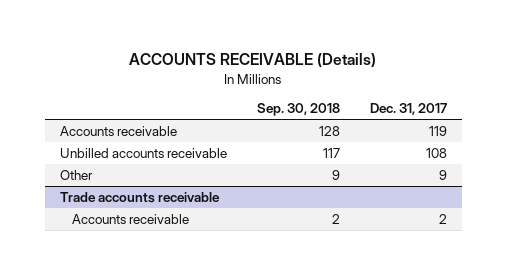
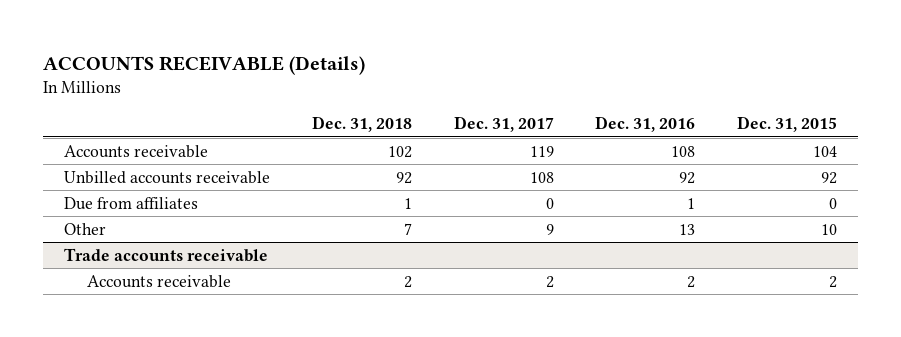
[256,103,340,117] Sep. 30, 2018 -> none
none -> [311,116,412,133] Dec. 31, 2018
none -> [595,116,696,133] Dec. 31, 2016
none -> [737,116,838,133] Dec. 31, 2015
none -> [64,196,199,210] Due from affiliates

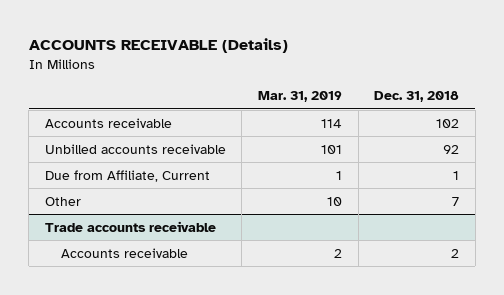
[453,116,554,133] Dec. 31, 2017 -> none
[595,116,696,133] Dec. 31, 2016 -> none
[737,116,838,133] Dec. 31, 2015 -> none
none -> [257,91,342,103] Mar. 31, 2019
[64,196,199,210] Due from affiliates -> [44,169,210,182] Due from Affiliate, Current

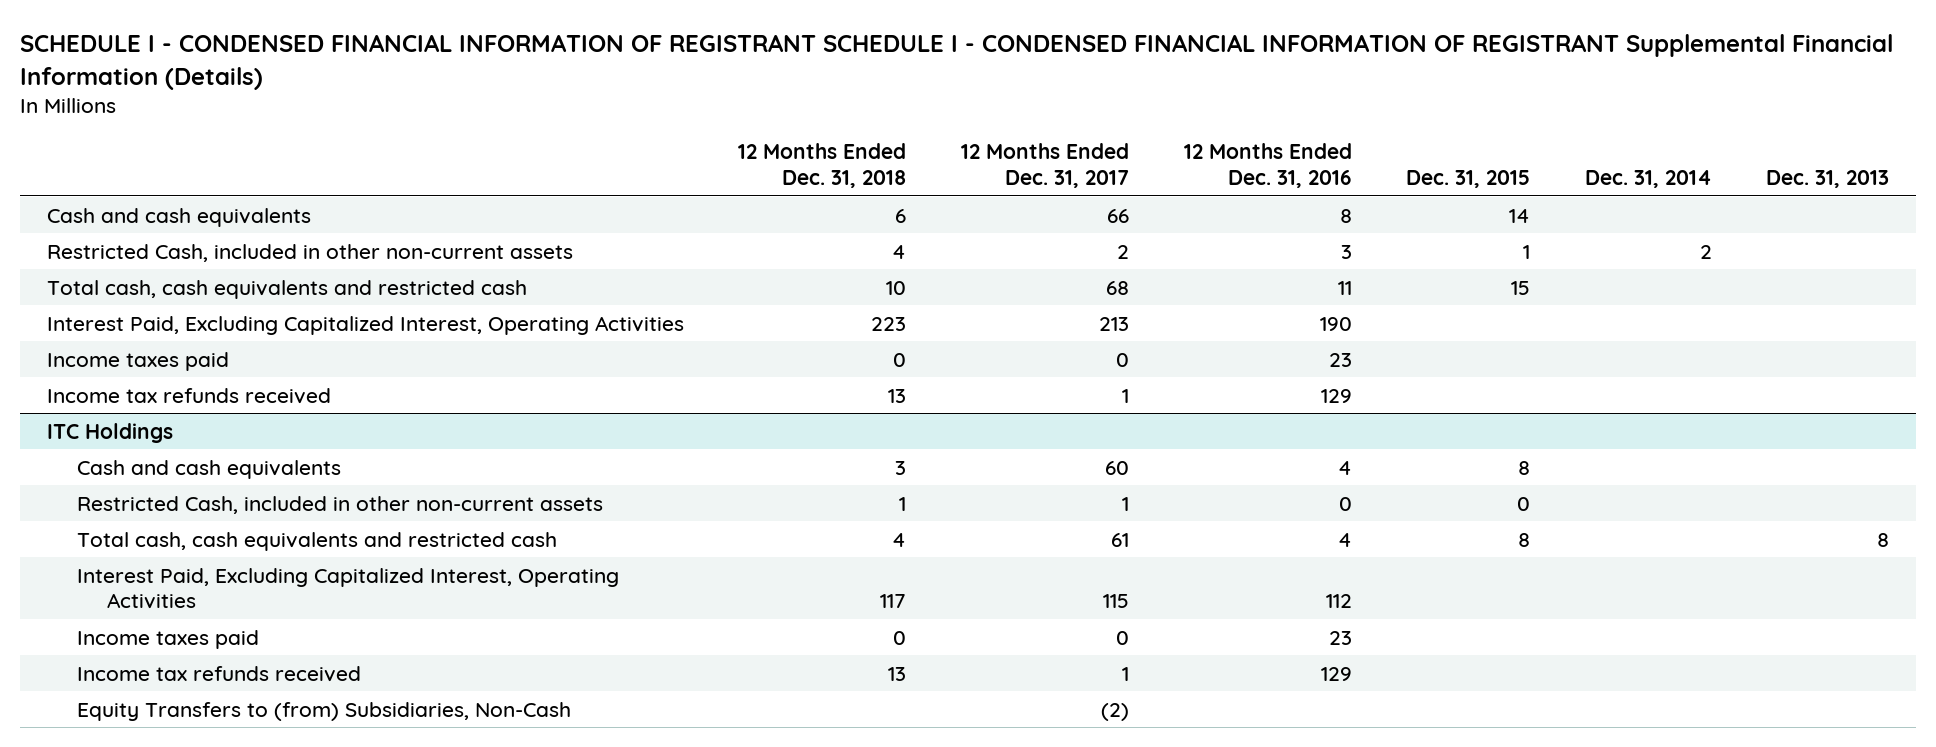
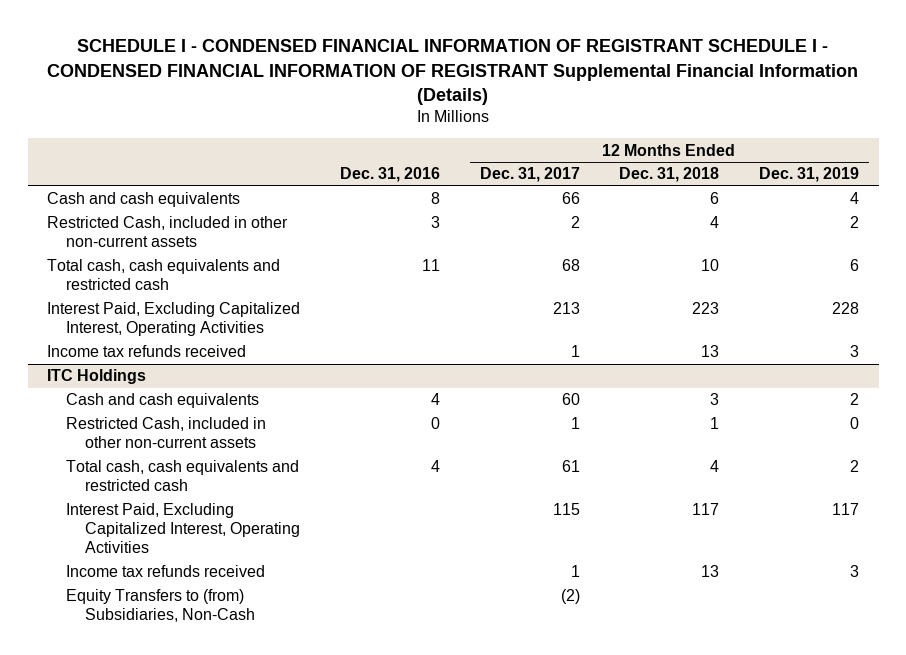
[1183,143,1352,188] 12 Months Ended Dec. 31, 2016 -> none
[1406,169,1531,188] Dec. 31, 2015 -> none
[1584,169,1712,188] Dec. 31, 2014 -> none
[1766,169,1890,188] Dec. 31, 2013 -> none
none -> [339,167,440,183] Dec. 31, 2016
none -> [758,167,859,183] Dec. 31, 2019
[46,351,229,371] Income taxes paid -> none
[76,629,259,649] Income taxes paid -> none

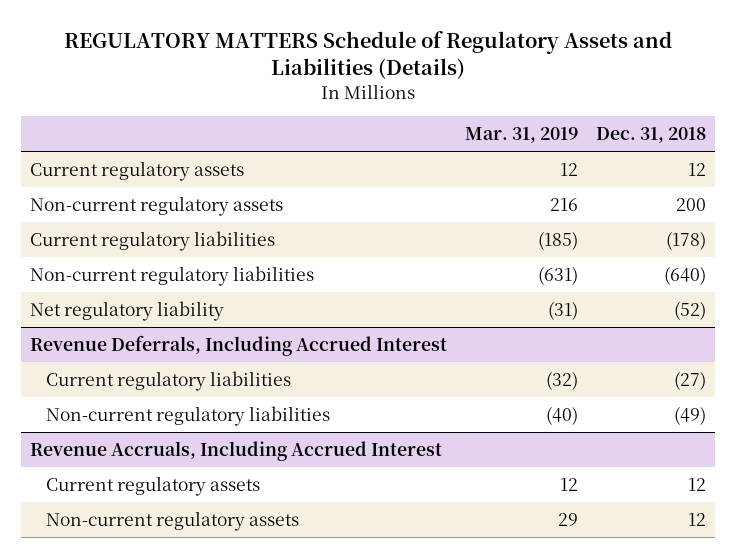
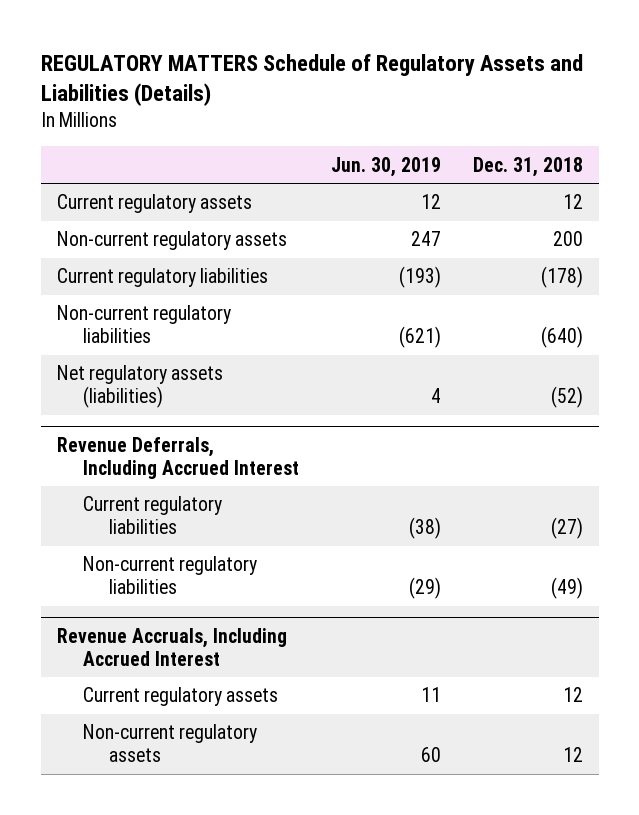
[465,126,579,143] Mar. 31, 2019 -> none
none -> [330,156,441,177] Jun. 30, 2019
[30,300,225,321] Net regulatory liability -> [56,365,223,409] Net regulatory assets (liabilities)

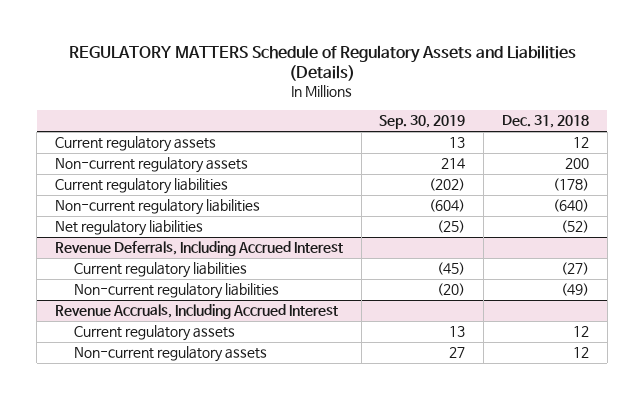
[330,156,441,177] Jun. 30, 2019 -> none
none -> [379,115,466,130] Sep. 30, 2019
[56,365,223,409] Net regulatory assets (liabilities) -> [54,220,203,237] Net regulatory liabilities

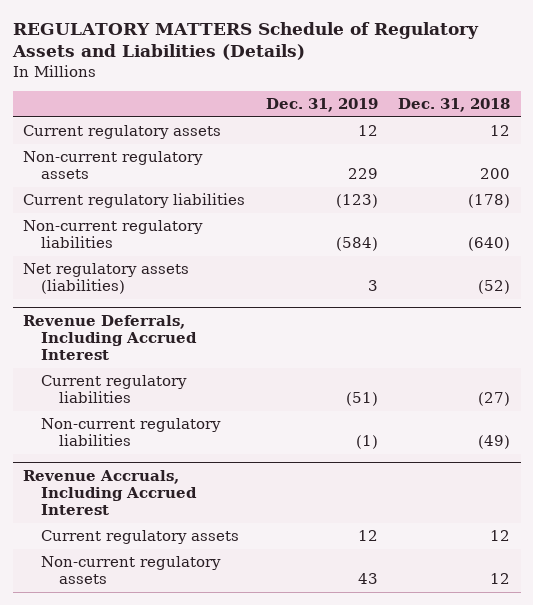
[379,115,466,130] Sep. 30, 2019 -> none
none -> [265,98,378,113] Dec. 31, 2019
[54,220,203,237] Net regulatory liabilities -> [22,263,189,295] Net regulatory assets (liabilities)

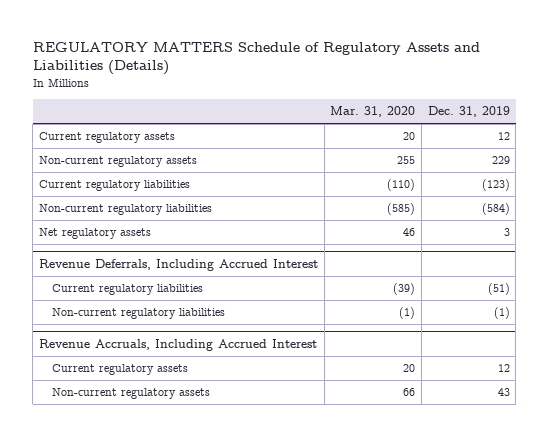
[398,98,511,113] Dec. 31, 2018 -> none
none -> [330,106,416,118] Mar. 31, 2020
[22,263,189,295] Net regulatory assets (liabilities) -> [39,228,152,240] Net regulatory assets

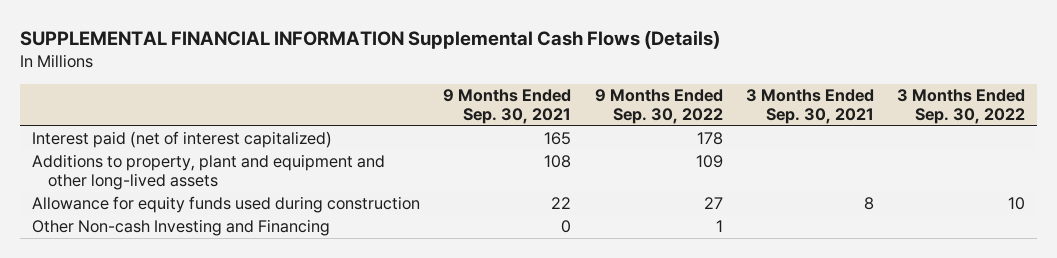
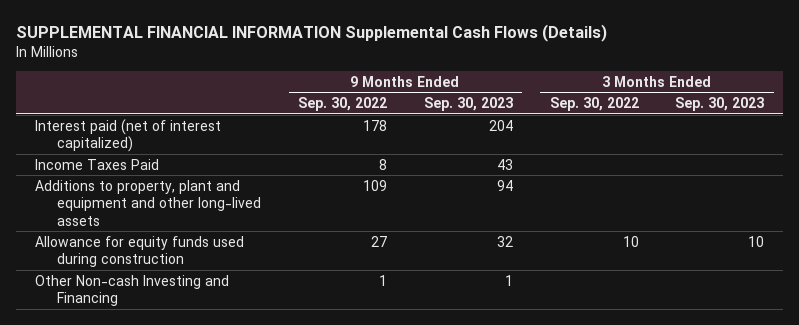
[443,89,572,124] 9 Months Ended Sep. 30, 2021 -> none
[746,89,875,124] 3 Months Ended Sep. 30, 2021 -> none
none -> [423,97,513,112] Sep. 30, 2023
none -> [675,97,765,112] Sep. 30, 2023
none -> [34,158,159,170] Income Taxes Paid

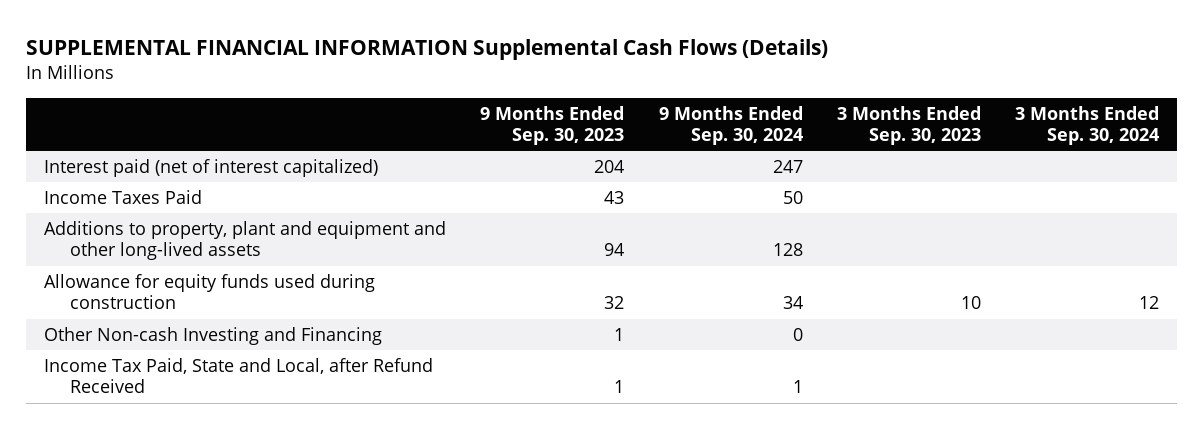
[297,97,387,112] Sep. 30, 2022 -> none
[549,97,639,112] Sep. 30, 2022 -> none
none -> [658,105,803,145] 9 Months Ended Sep. 30, 2024
none -> [1015,105,1160,145] 3 Months Ended Sep. 30, 2024
none -> [43,358,433,394] Income Tax Paid, State and Local, after Refund Received

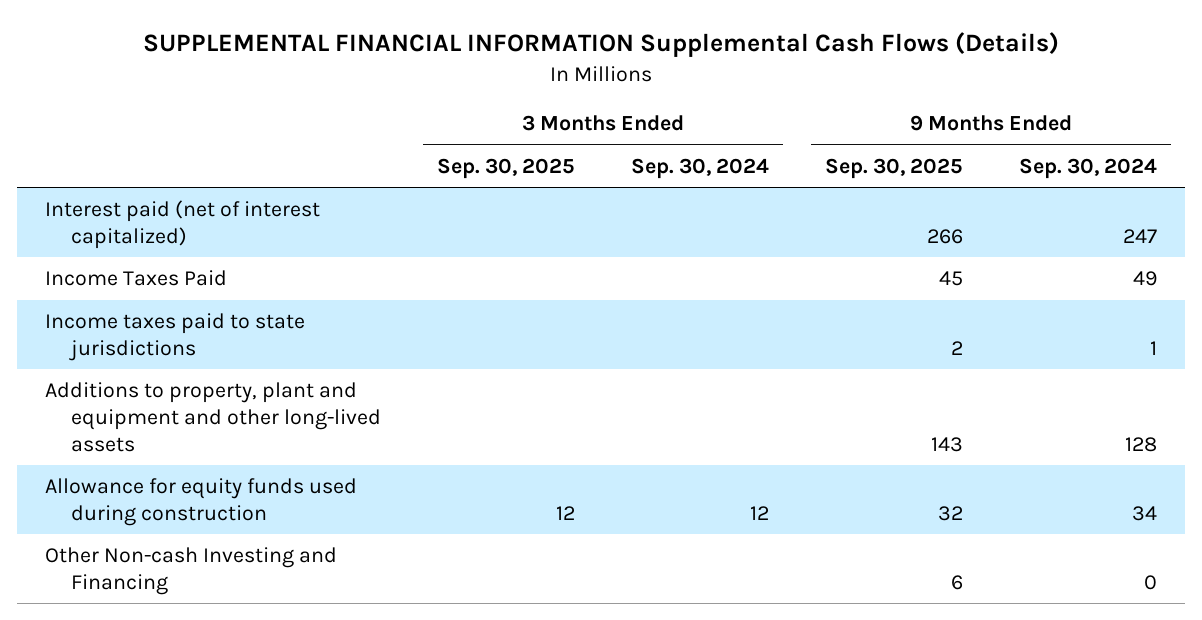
[480,105,625,145] 9 Months Ended Sep. 30, 2023 -> none
[837,105,982,145] 3 Months Ended Sep. 30, 2023 -> none
none -> [436,157,575,179] Sep. 30, 2025
none -> [824,157,963,179] Sep. 30, 2025
[782,191,803,205] 50 -> [1132,271,1157,287] 49
none -> [45,313,306,362] Income taxes paid to state jurisdictions
[43,358,433,394] Income Tax Paid, State and Local, after Refund Received -> none

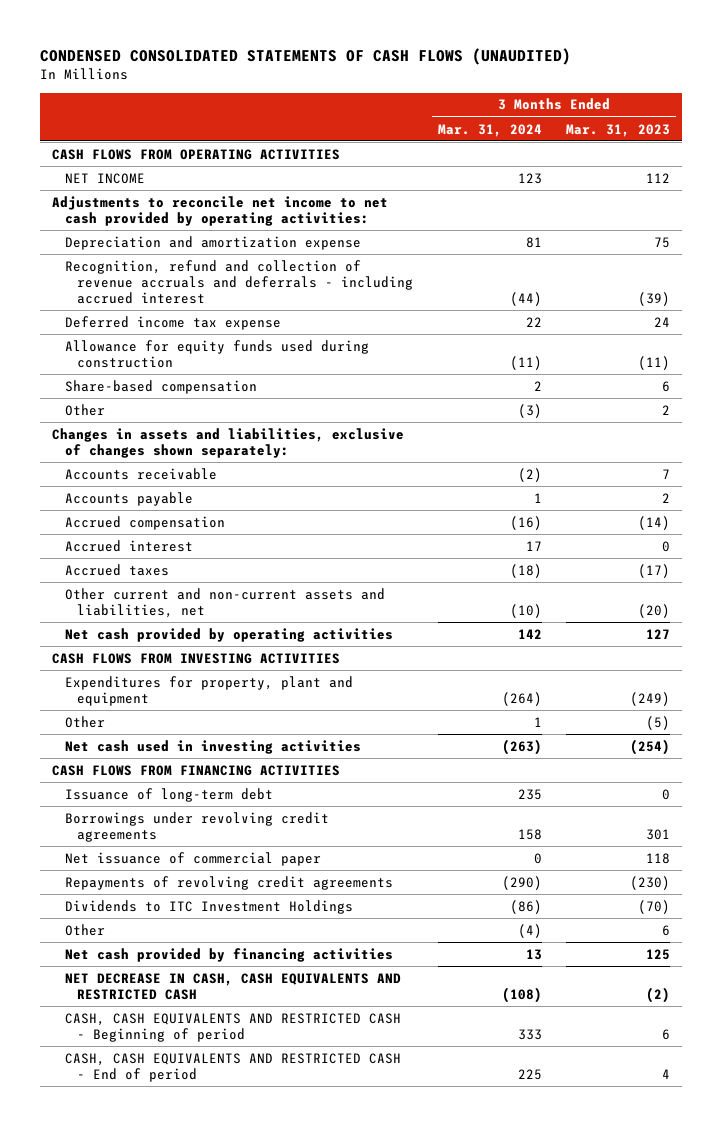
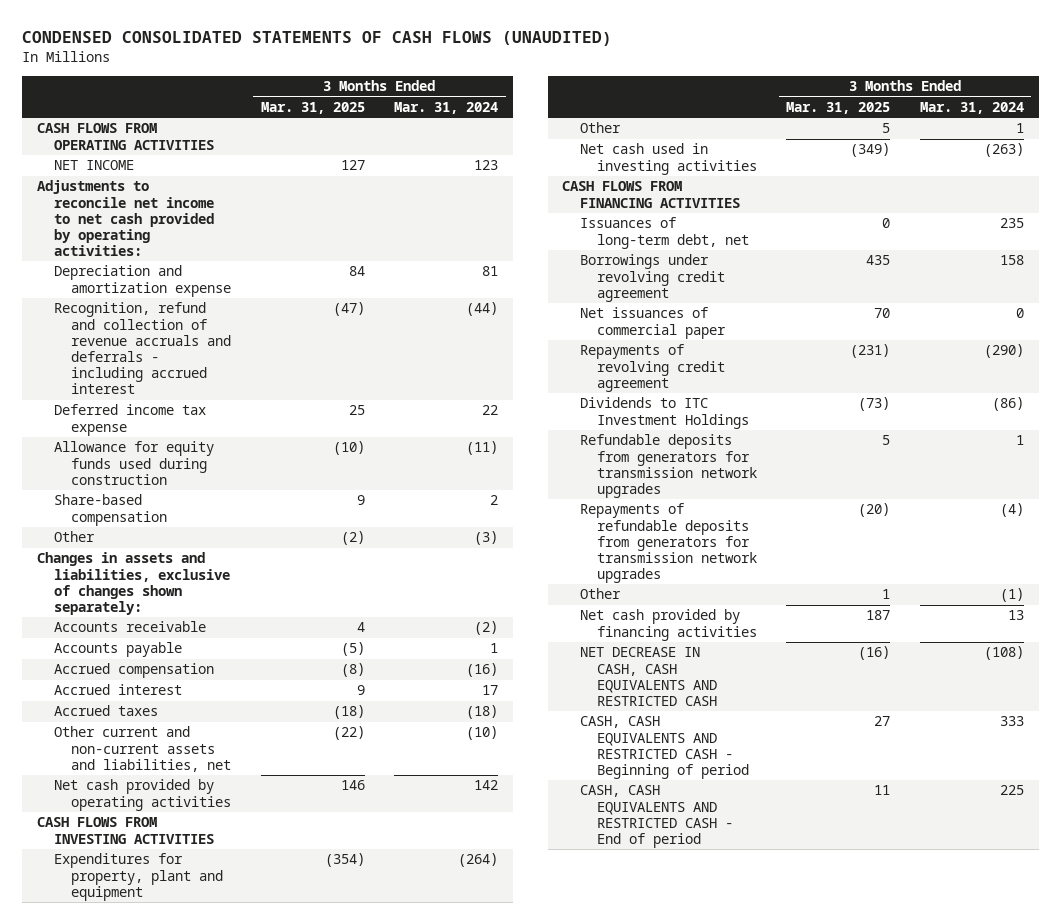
[565,123,670,137] Mar. 31, 2023 -> none
none -> [260,102,365,115] Mar. 31, 2025
[64,787,273,802] Issuance of long-term debt -> [579,217,749,249] Issuances of long-term debt, net
[64,811,329,842] Borrowings under revolving credit agreements -> [579,254,725,302] Borrowings under revolving credit agreement
[64,851,321,866] Net issuance of commercial paper -> [579,307,726,339] Net issuances of commercial paper
[64,875,393,890] Repayments of revolving credit agreements -> [579,344,725,392] Repayments of revolving credit agreement
none -> [579,434,757,498] Refundable deposits from generators for transmission network upgrades
none -> [579,503,757,584] Repayments of refundable deposits from generators for transmission network upgrades
[517,923,542,938] (4) -> [999,588,1024,603] (1)

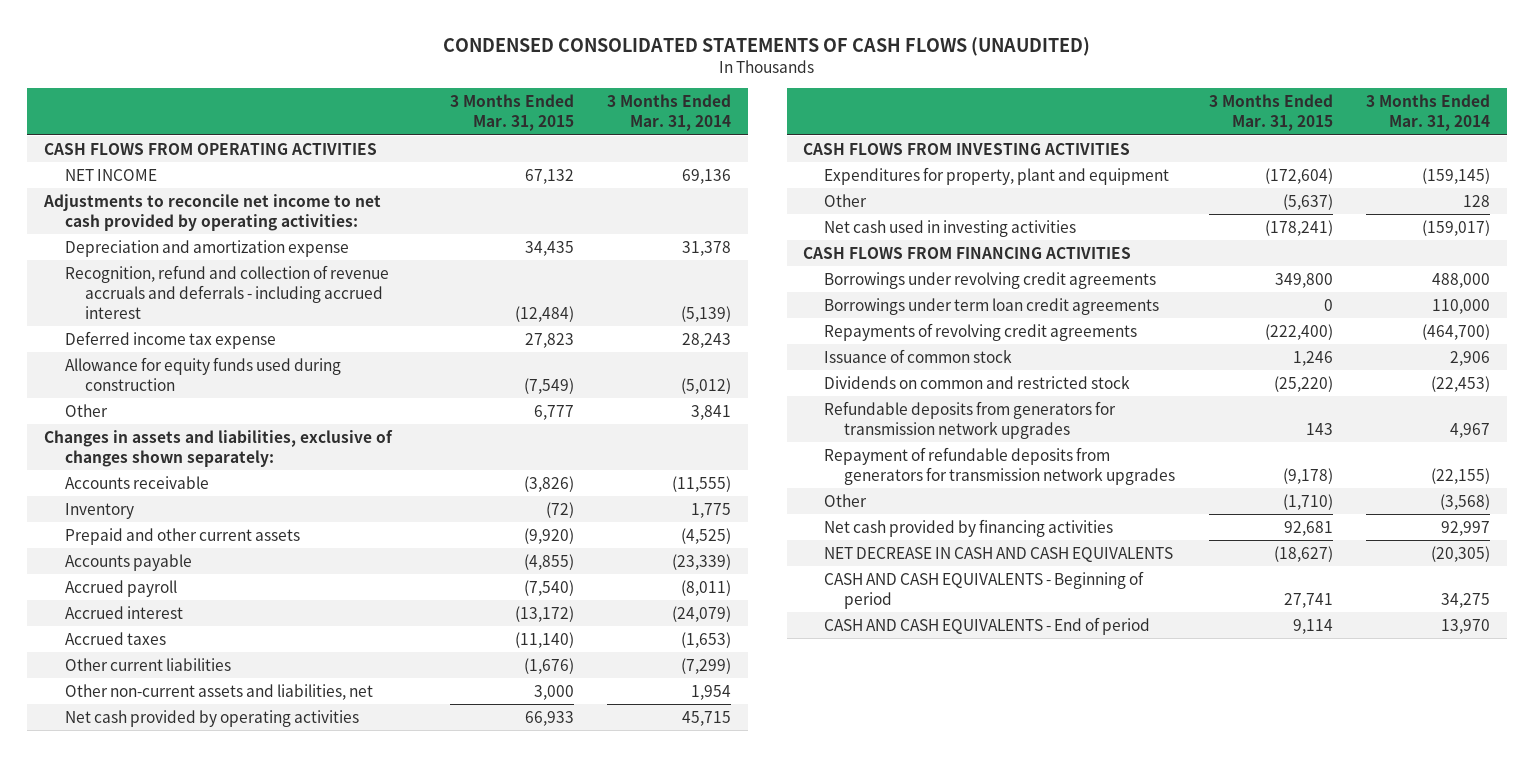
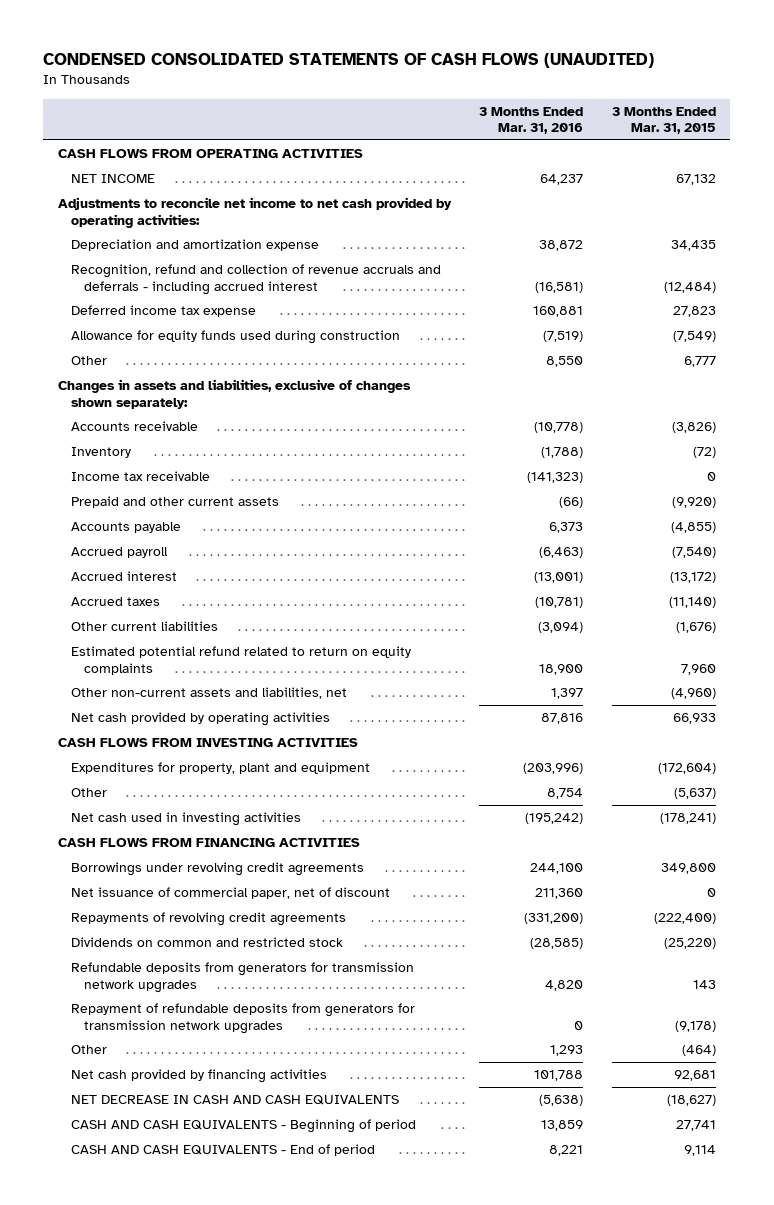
[606,94,731,132] 3 Months Ended Mar. 31, 2014 -> none
none -> [479,106,584,135] 3 Months Ended Mar. 31, 2016
none -> [71,471,211,482] Income tax receivable
none -> [71,646,412,675] Estimated potential refund related to return on equity complaints
[533,684,574,700] 3,000 -> [670,688,716,700] (4,960)
[823,297,1159,315] Borrowings under term loan credit agreements -> none
none -> [71,887,391,900] Net issuance of commercial paper, net of discount
[823,348,1012,363] Issuance of common stock -> none
[1282,493,1333,510] (1,710) -> [681,1045,716,1057] (464)

